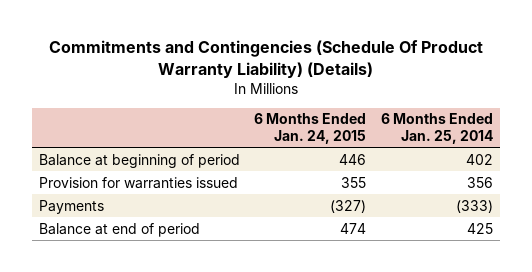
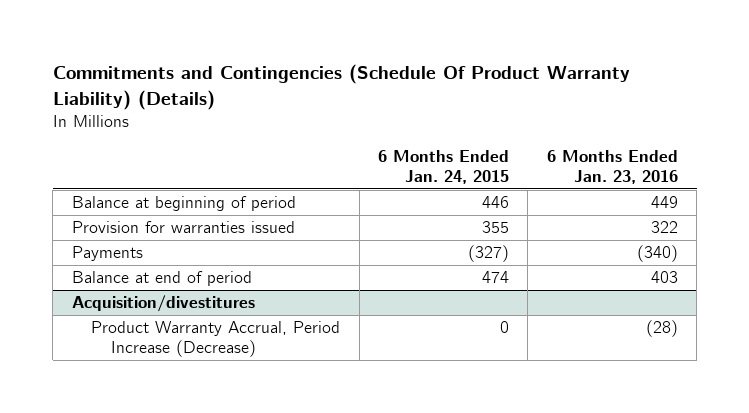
[380,113,493,144] 6 Months Ended Jan. 25, 2014 -> none
none -> [546,150,678,184] 6 Months Ended Jan. 23, 2016
none -> [71,295,255,313] Acquisition/divestitures
none -> [91,321,341,358] Product Warranty Accrual, Period Increase (Decrease)

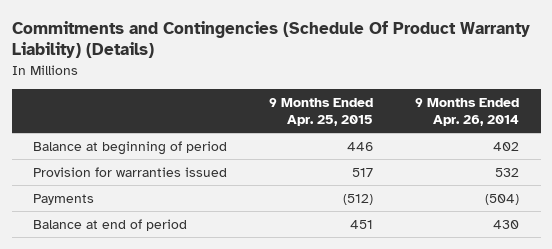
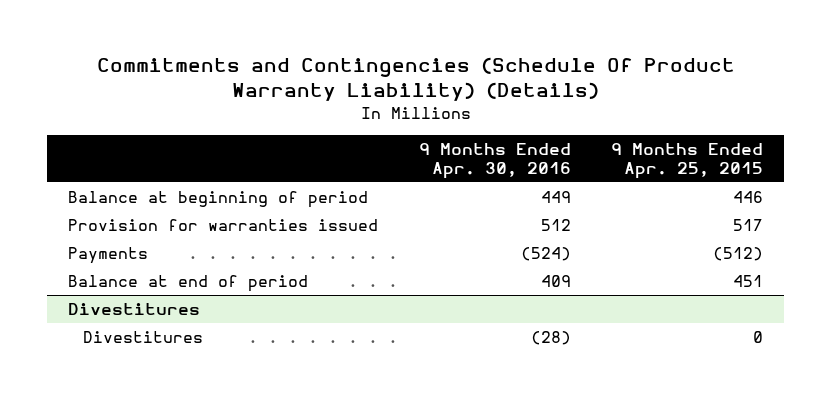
[415,97,520,126] 9 Months Ended Apr. 26, 2014 -> none
none -> [418,142,571,179] 9 Months Ended Apr. 30, 2016
none -> [67,303,200,316] Divestitures
none -> [83,331,204,344] Divestitures

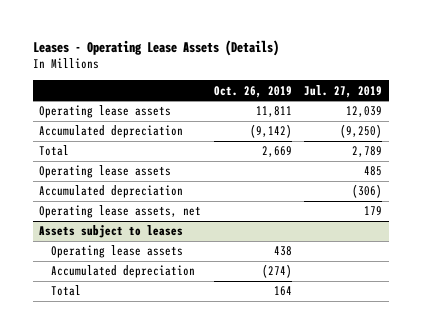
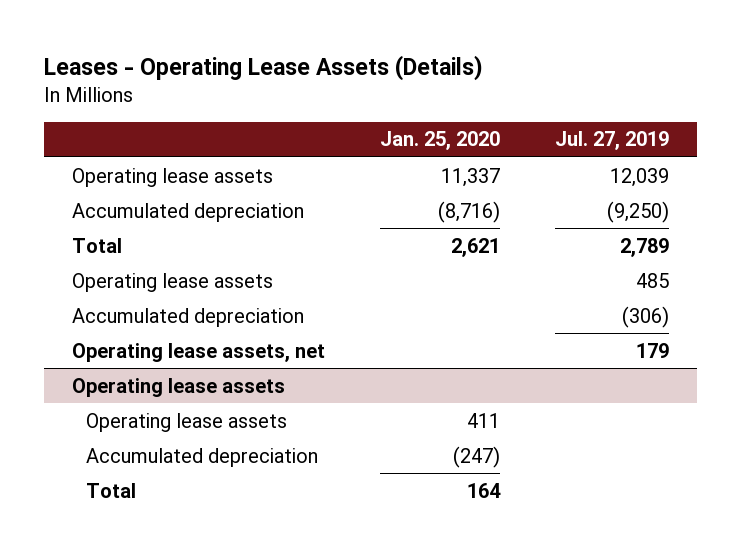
[213,85,292,98] Oct. 26, 2019 -> none
none -> [379,131,500,151] Jan. 25, 2020
[38,225,183,239] Assets subject to leases -> [71,377,285,397] Operating lease assets

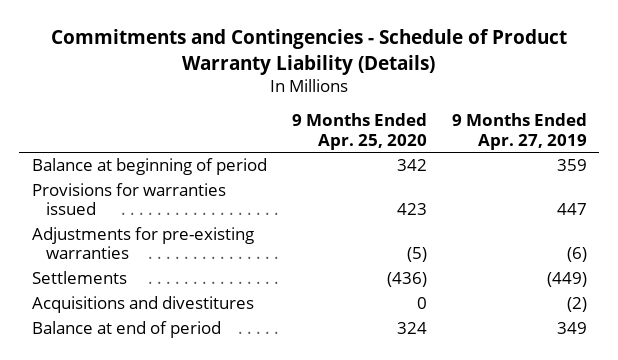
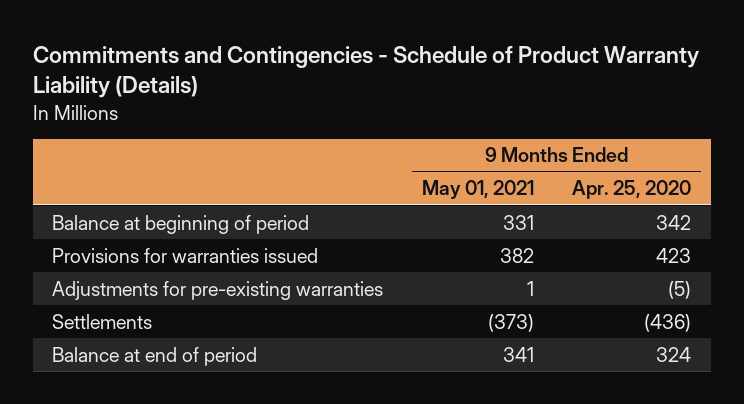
[451,113,587,150] 9 Months Ended Apr. 27, 2019 -> none
none -> [421,180,534,200] May 01, 2021
[31,296,254,314] Acquisitions and divestitures -> none

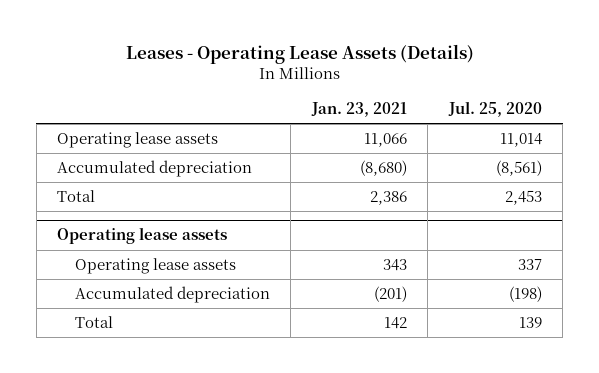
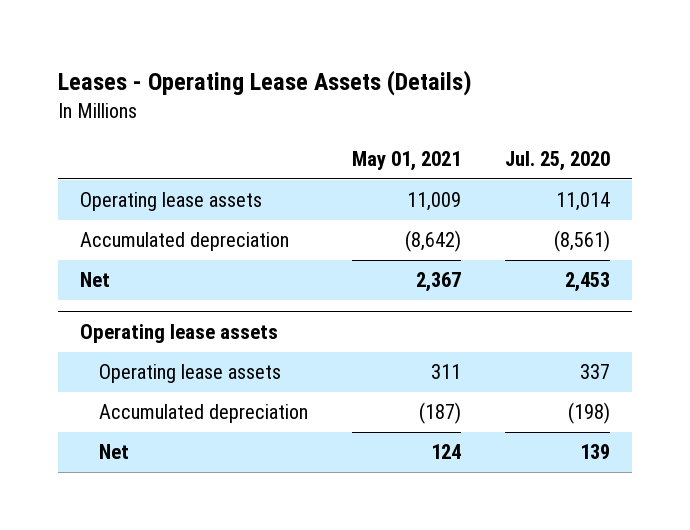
[310,102,407,118] Jan. 23, 2021 -> none
none -> [351,151,461,172] May 01, 2021
[57,189,96,202] Total -> [79,272,110,288] Net
[74,315,113,328] Total -> [99,444,130,460] Net

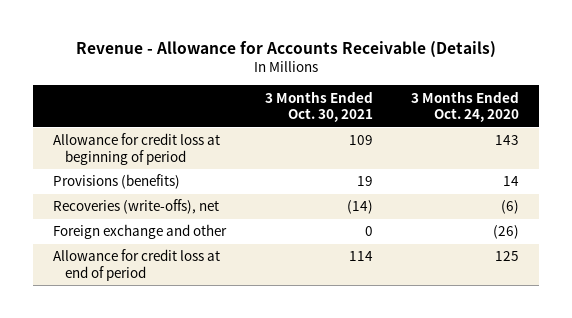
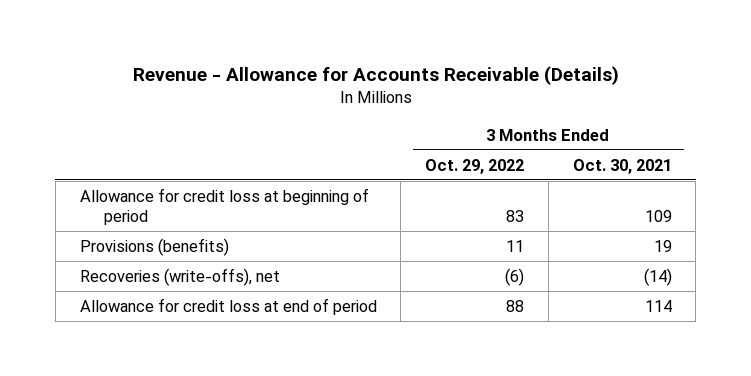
[411,90,520,123] 3 Months Ended Oct. 24, 2020 -> none
none -> [425,158,525,174] Oct. 29, 2022
[52,224,227,240] Foreign exchange and other -> none

